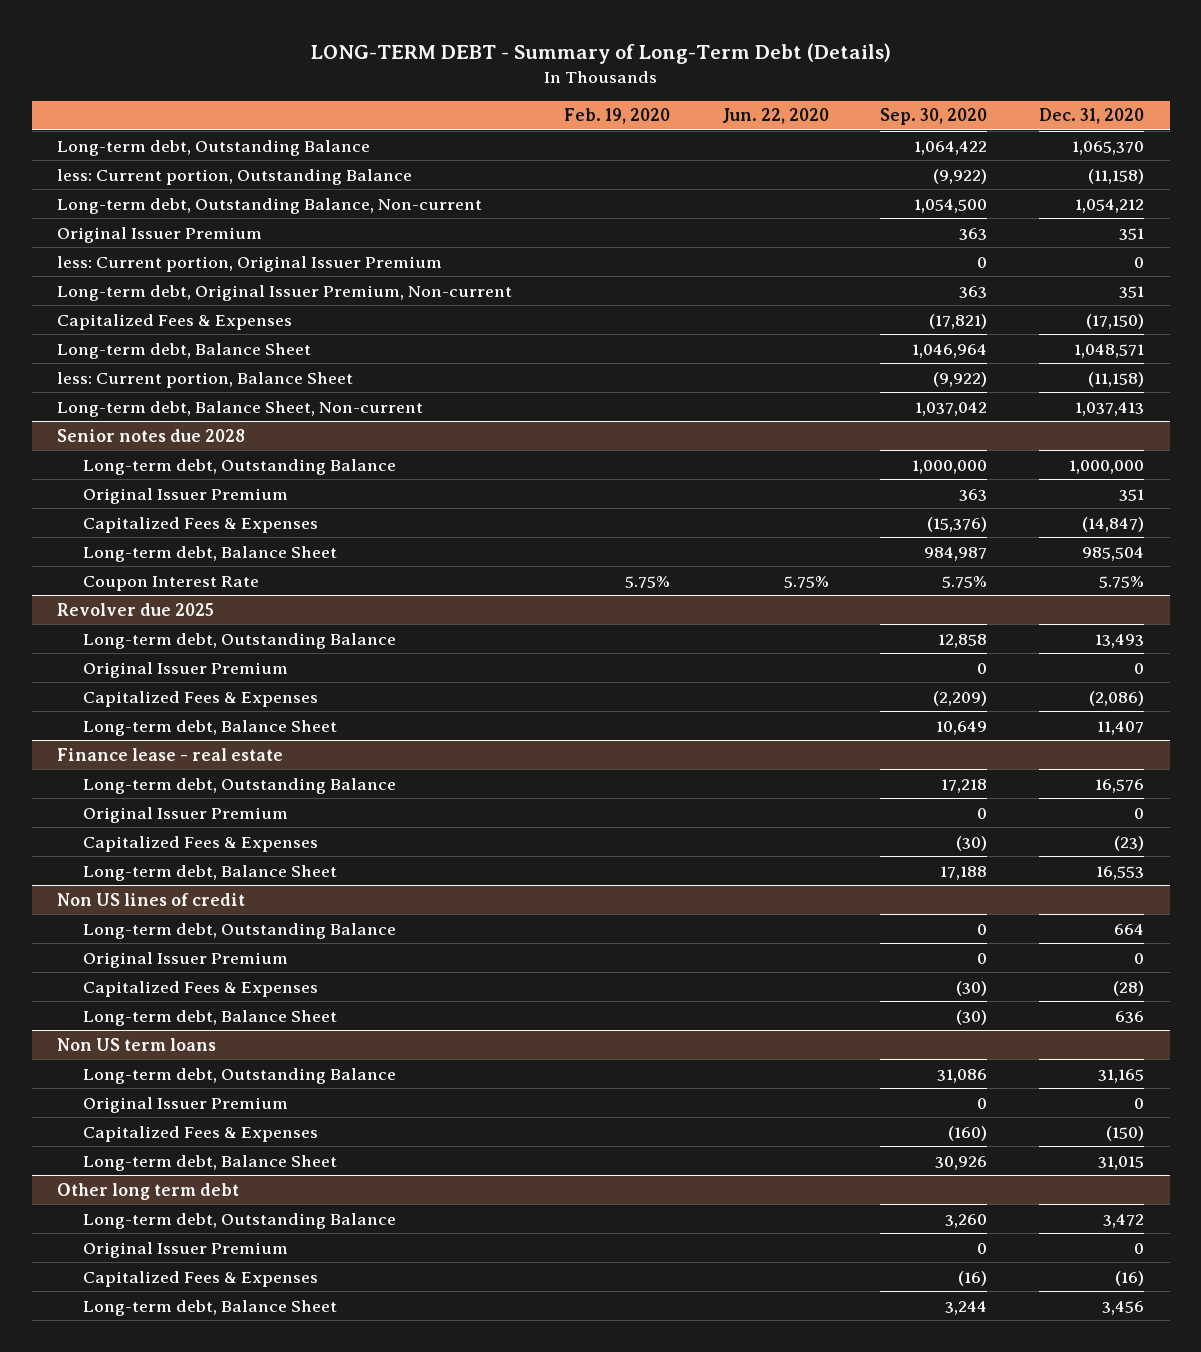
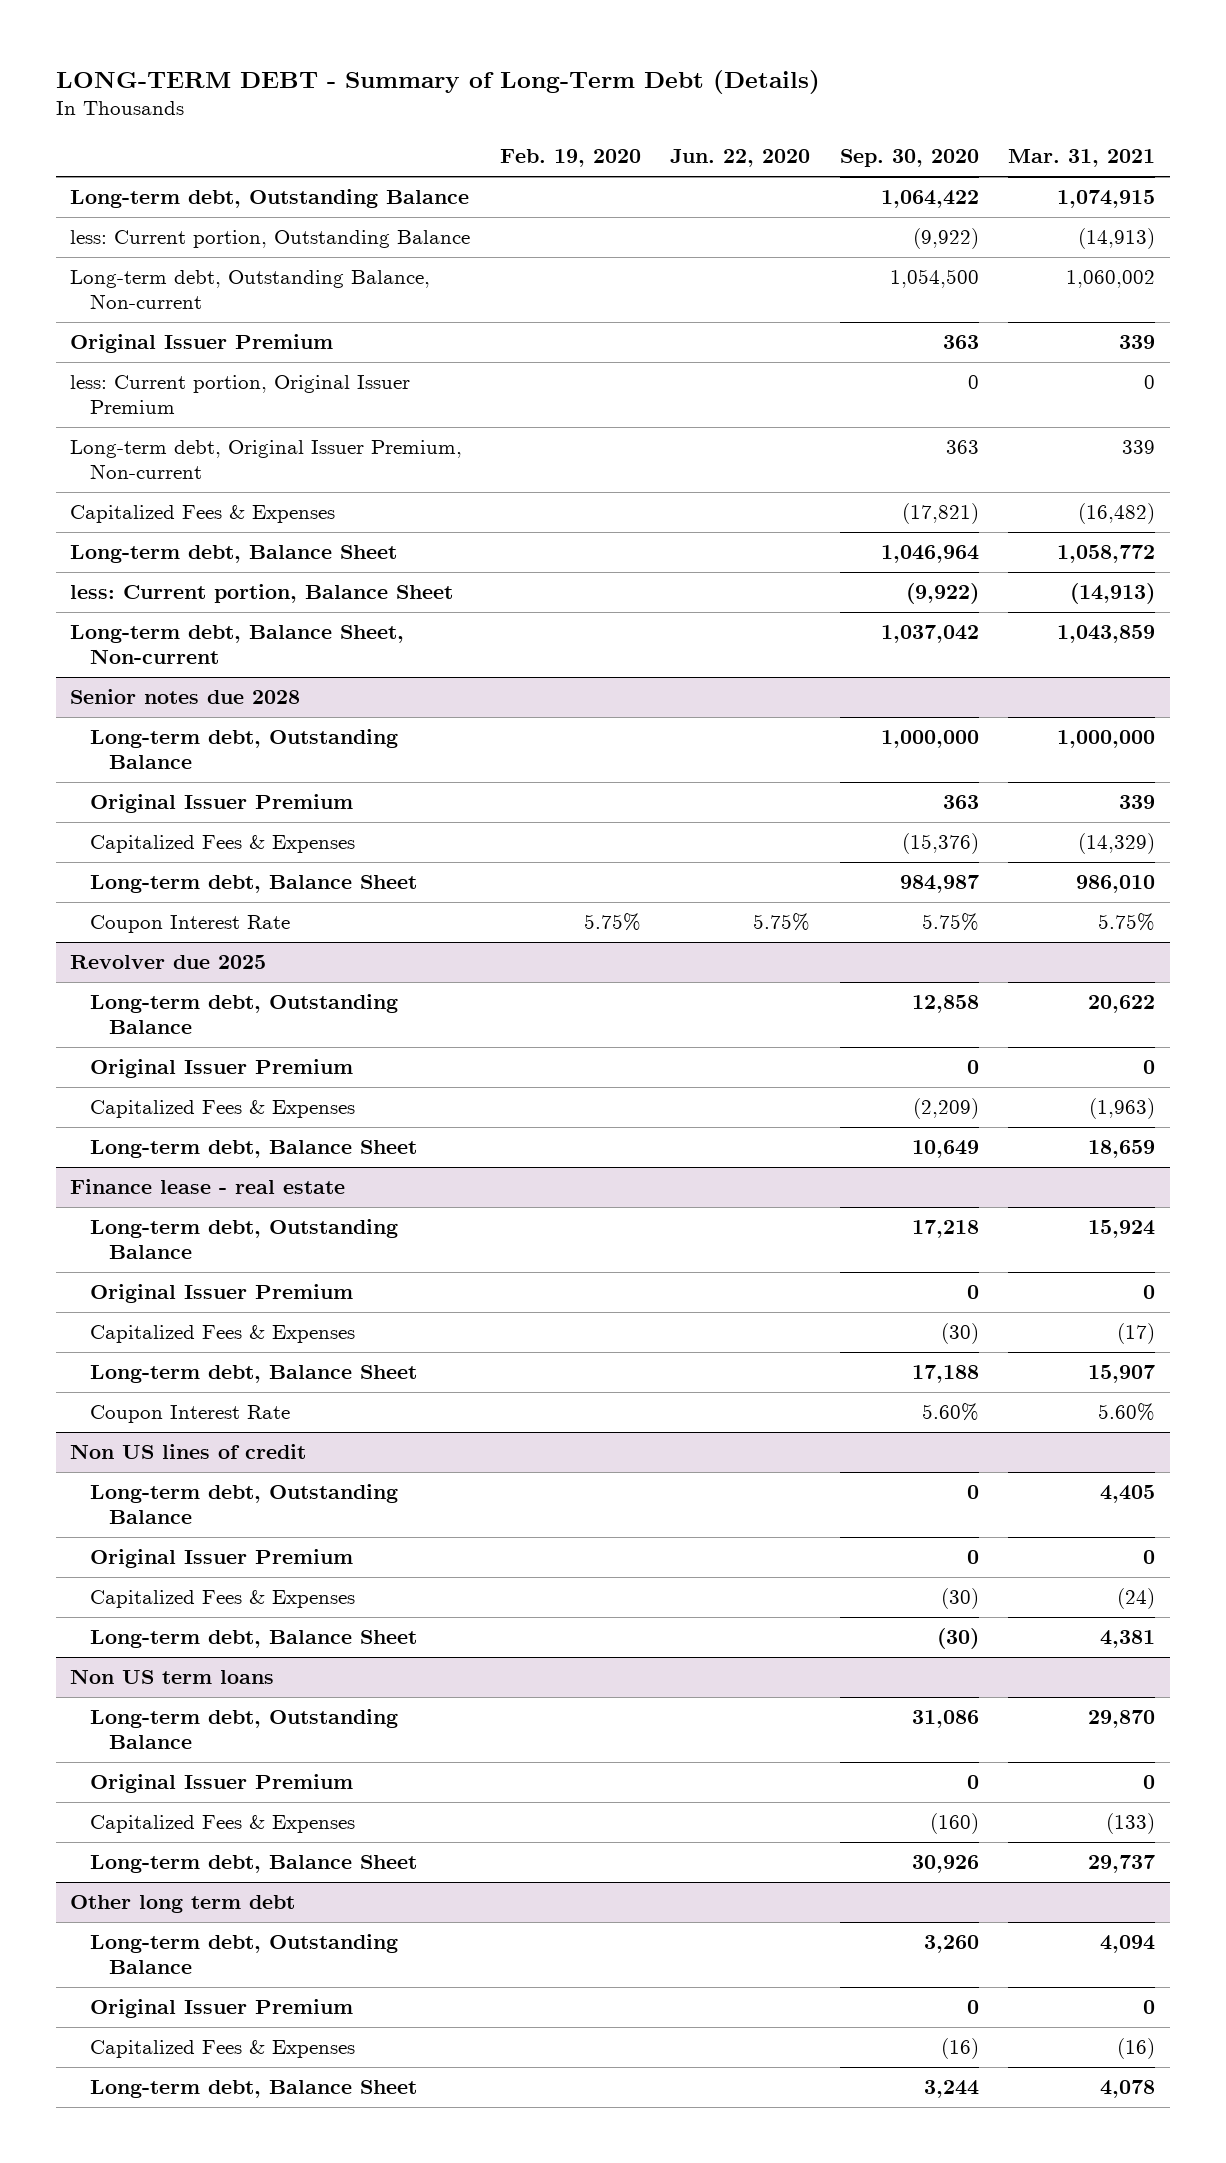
[1038,108,1144,125] Dec. 31, 2020 -> none
none -> [1008,149,1156,168] Mar. 31, 2021
none -> [89,1405,290,1424] Coupon Interest Rate

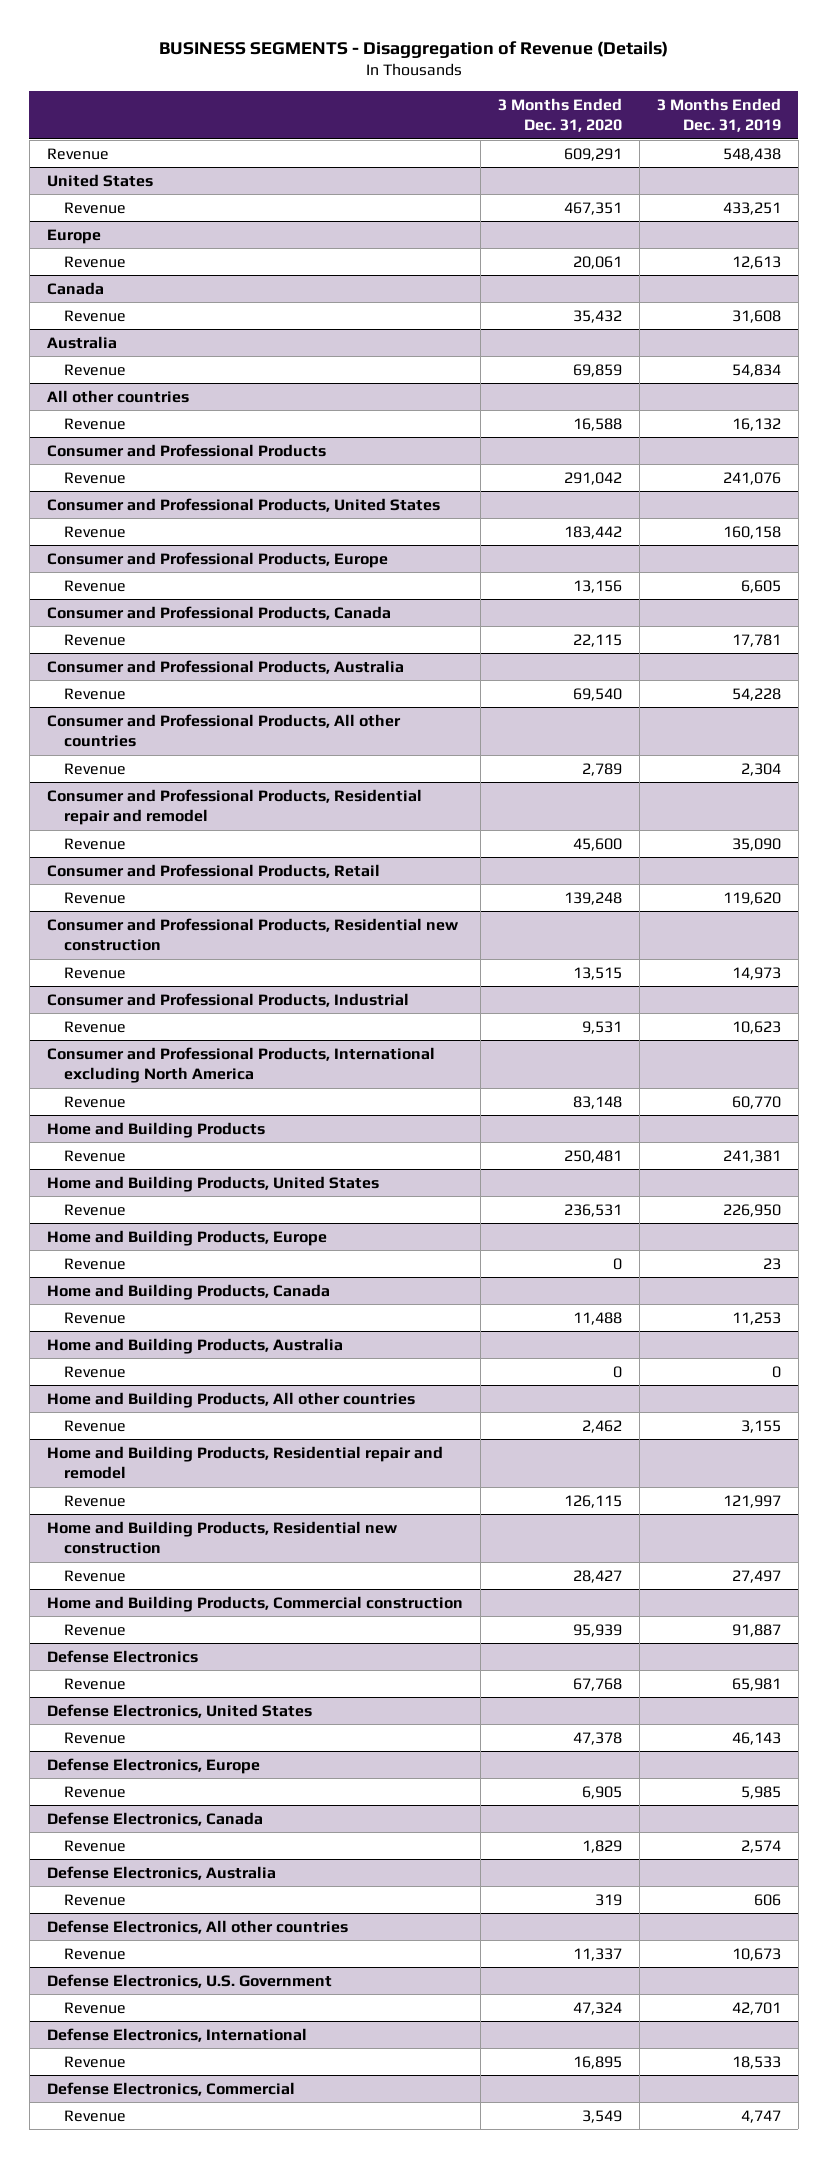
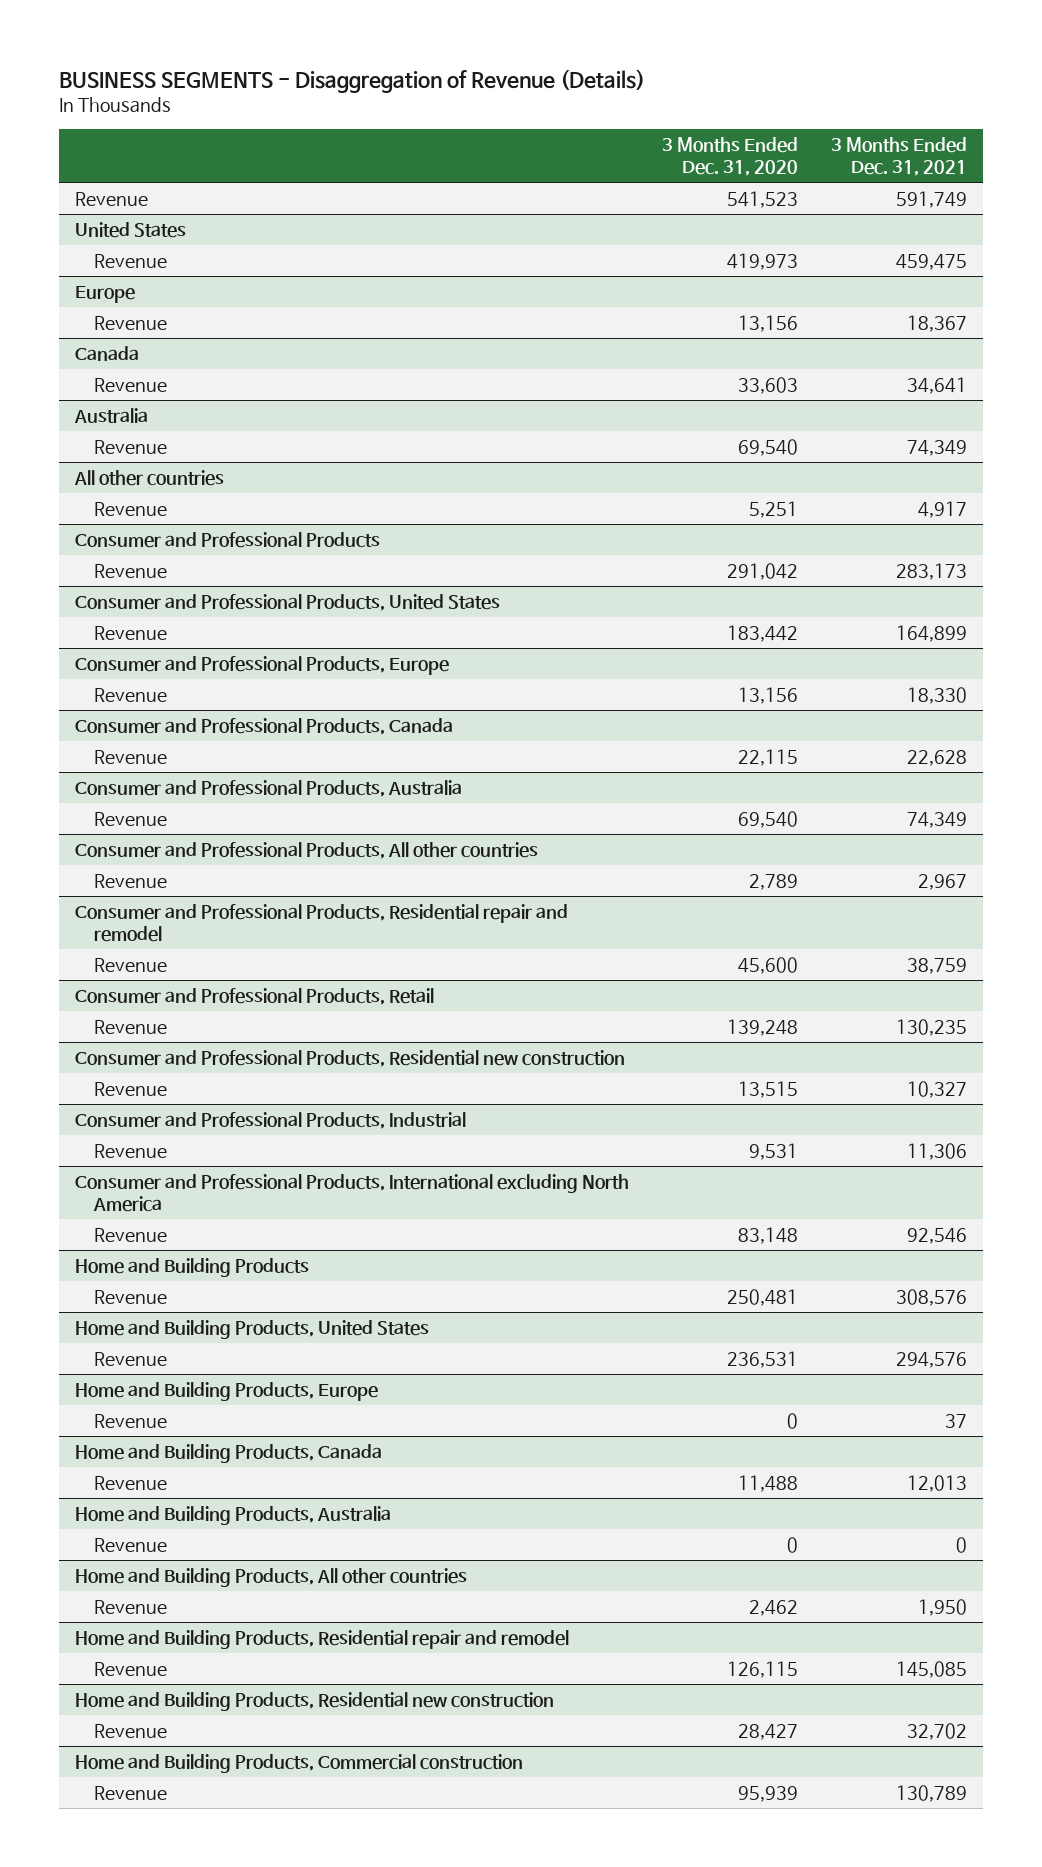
[656,98,781,133] 3 Months Ended Dec. 31, 2019 -> none
none -> [830,137,967,177] 3 Months Ended Dec. 31, 2021
[563,147,622,161] 609,291 -> [726,190,798,208] 541,523
[563,201,622,215] 467,351 -> [726,252,798,270] 419,973
[572,255,622,269] 20,061 -> [737,314,798,332] 13,156
[572,309,622,323] 35,432 -> [737,376,798,394] 33,603
[572,363,622,377] 69,859 -> [737,438,798,456] 69,540
[572,417,622,431] 16,588 -> [748,500,798,518] 5,251
[46,1649,198,1663] Defense Electronics -> none
[64,1677,127,1690] Revenue -> none
[46,1703,312,1718] Defense Electronics, United States -> none
[64,1731,127,1744] Revenue -> none
[46,1757,260,1774] Defense Electronics, Europe -> none
[64,1785,127,1798] Revenue -> none
[46,1811,263,1826] Defense Electronics, Canada -> none
[64,1839,127,1852] Revenue -> none
[46,1865,276,1880] Defense Electronics, Australia -> none
[64,1893,127,1906] Revenue -> none
[46,1919,348,1934] Defense Electronics, All other countries -> none
[64,1947,127,1960] Revenue -> none
[46,1973,332,1988] Defense Electronics, U.S. Government -> none
[64,2001,127,2014] Revenue -> none
[46,2027,307,2042] Defense Electronics, International -> none
[64,2055,127,2068] Revenue -> none
[46,2081,295,2096] Defense Electronics, Commercial -> none
[64,2109,127,2122] Revenue -> none

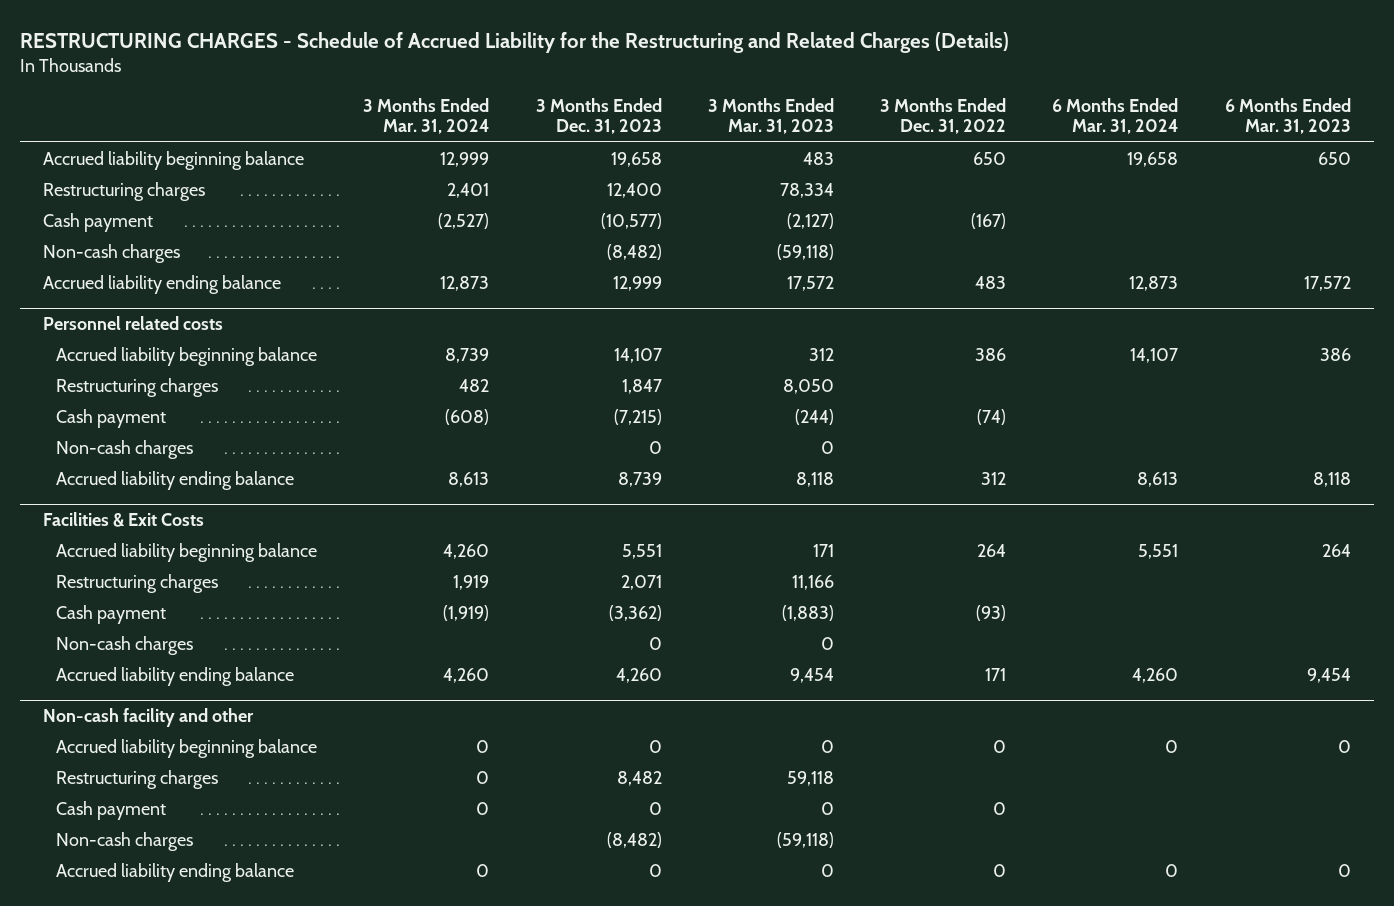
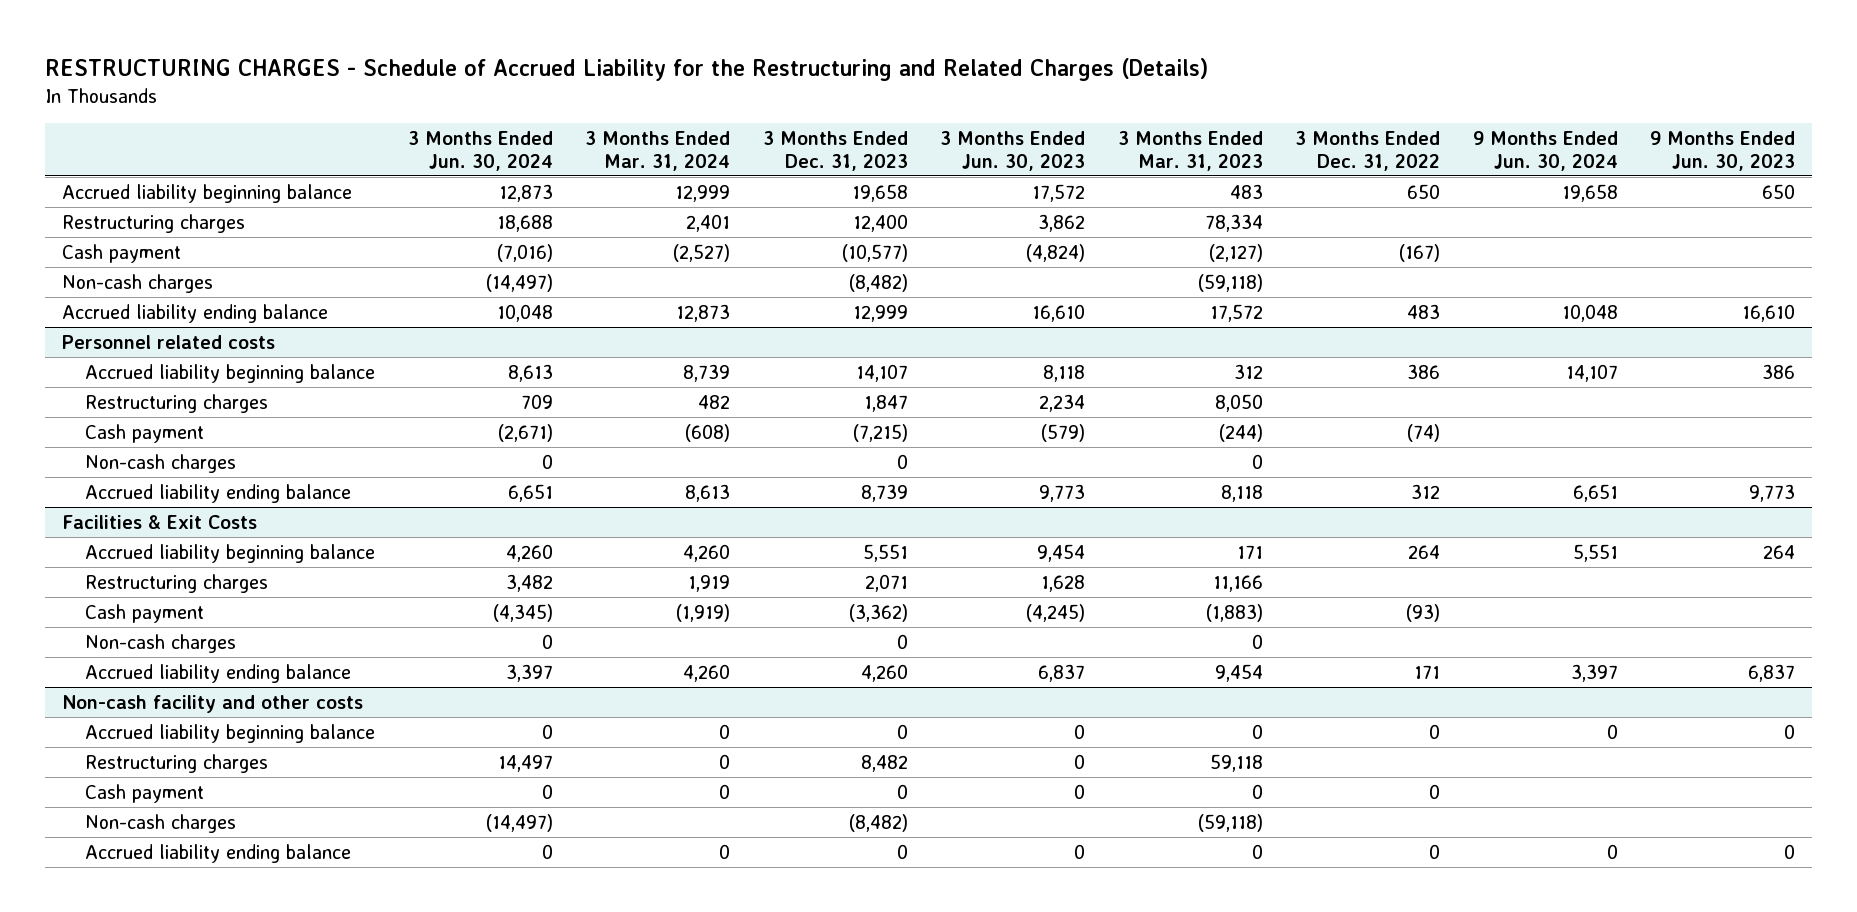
[1052,97,1179,135] 6 Months Ended Mar. 31, 2024 -> none
[1224,97,1351,135] 6 Months Ended Mar. 31, 2023 -> none
none -> [407,130,553,171] 3 Months Ended Jun. 30, 2024
none -> [940,130,1086,171] 3 Months Ended Jun. 30, 2023
none -> [1472,130,1618,171] 9 Months Ended Jun. 30, 2024
none -> [1650,130,1796,171] 9 Months Ended Jun. 30, 2023
[43,708,255,728] Non-cash facility and other -> [61,694,363,713] Non-cash facility and other costs

